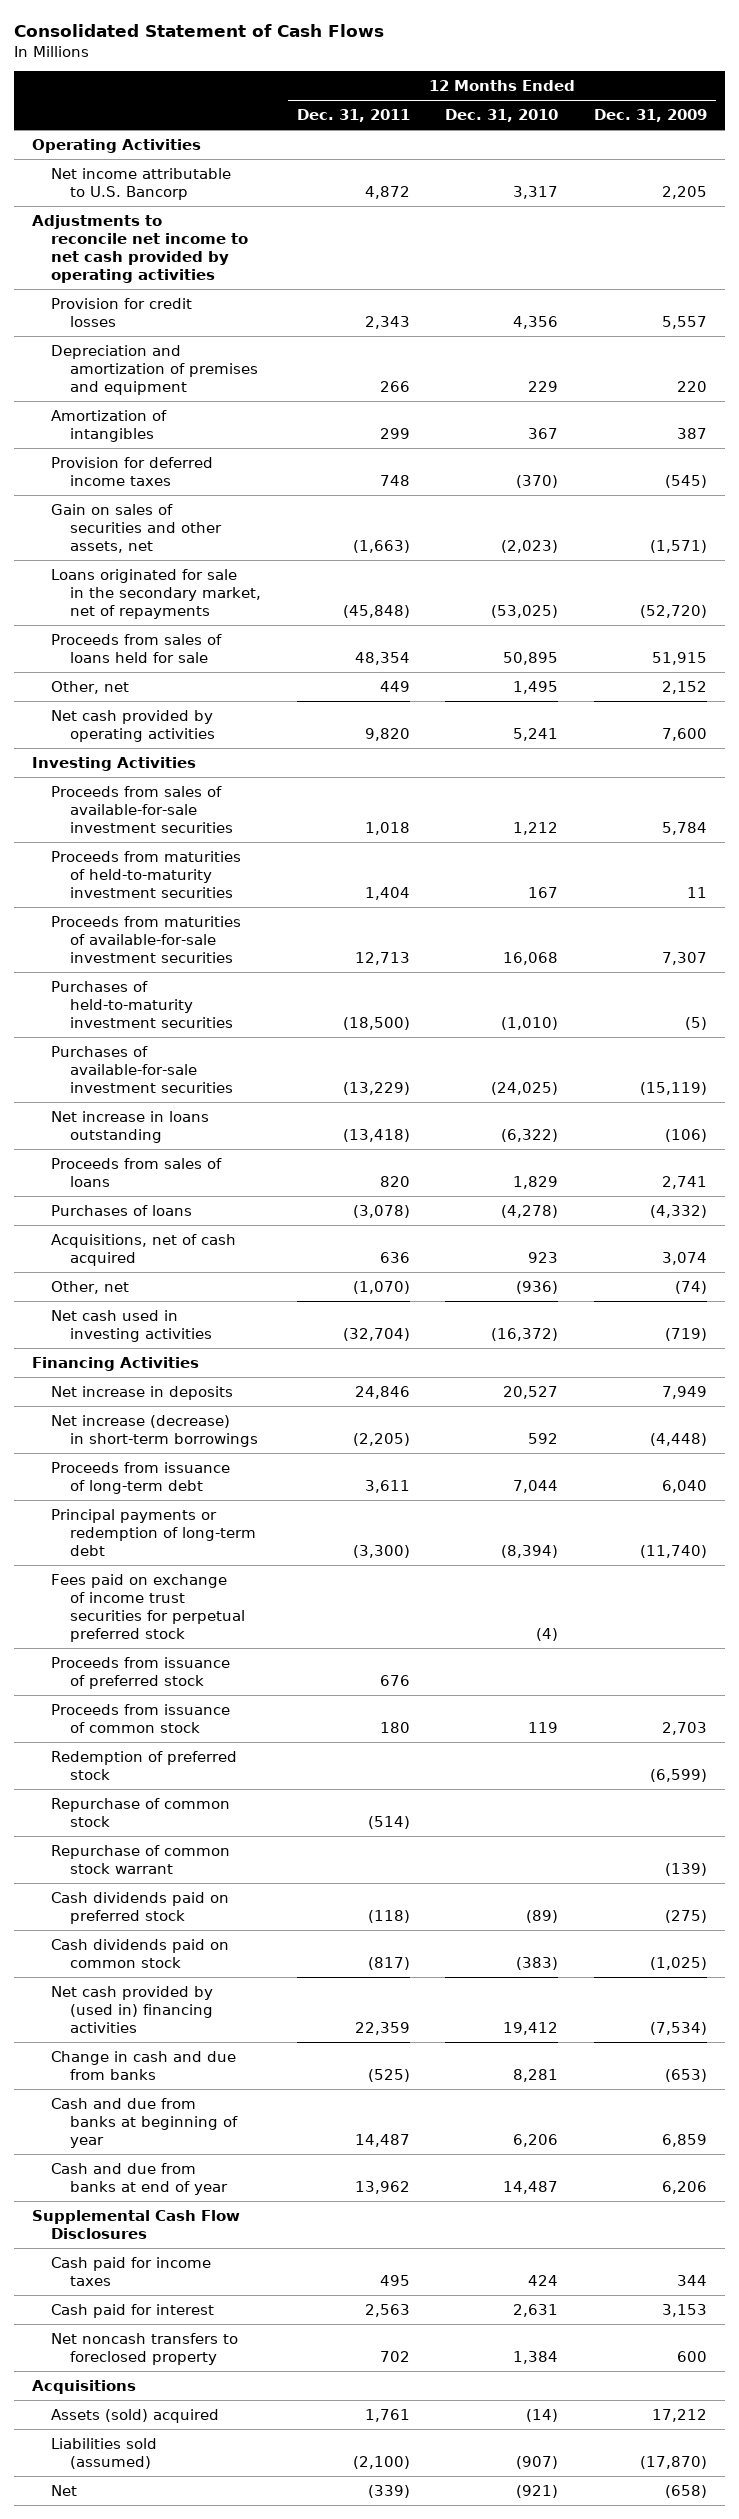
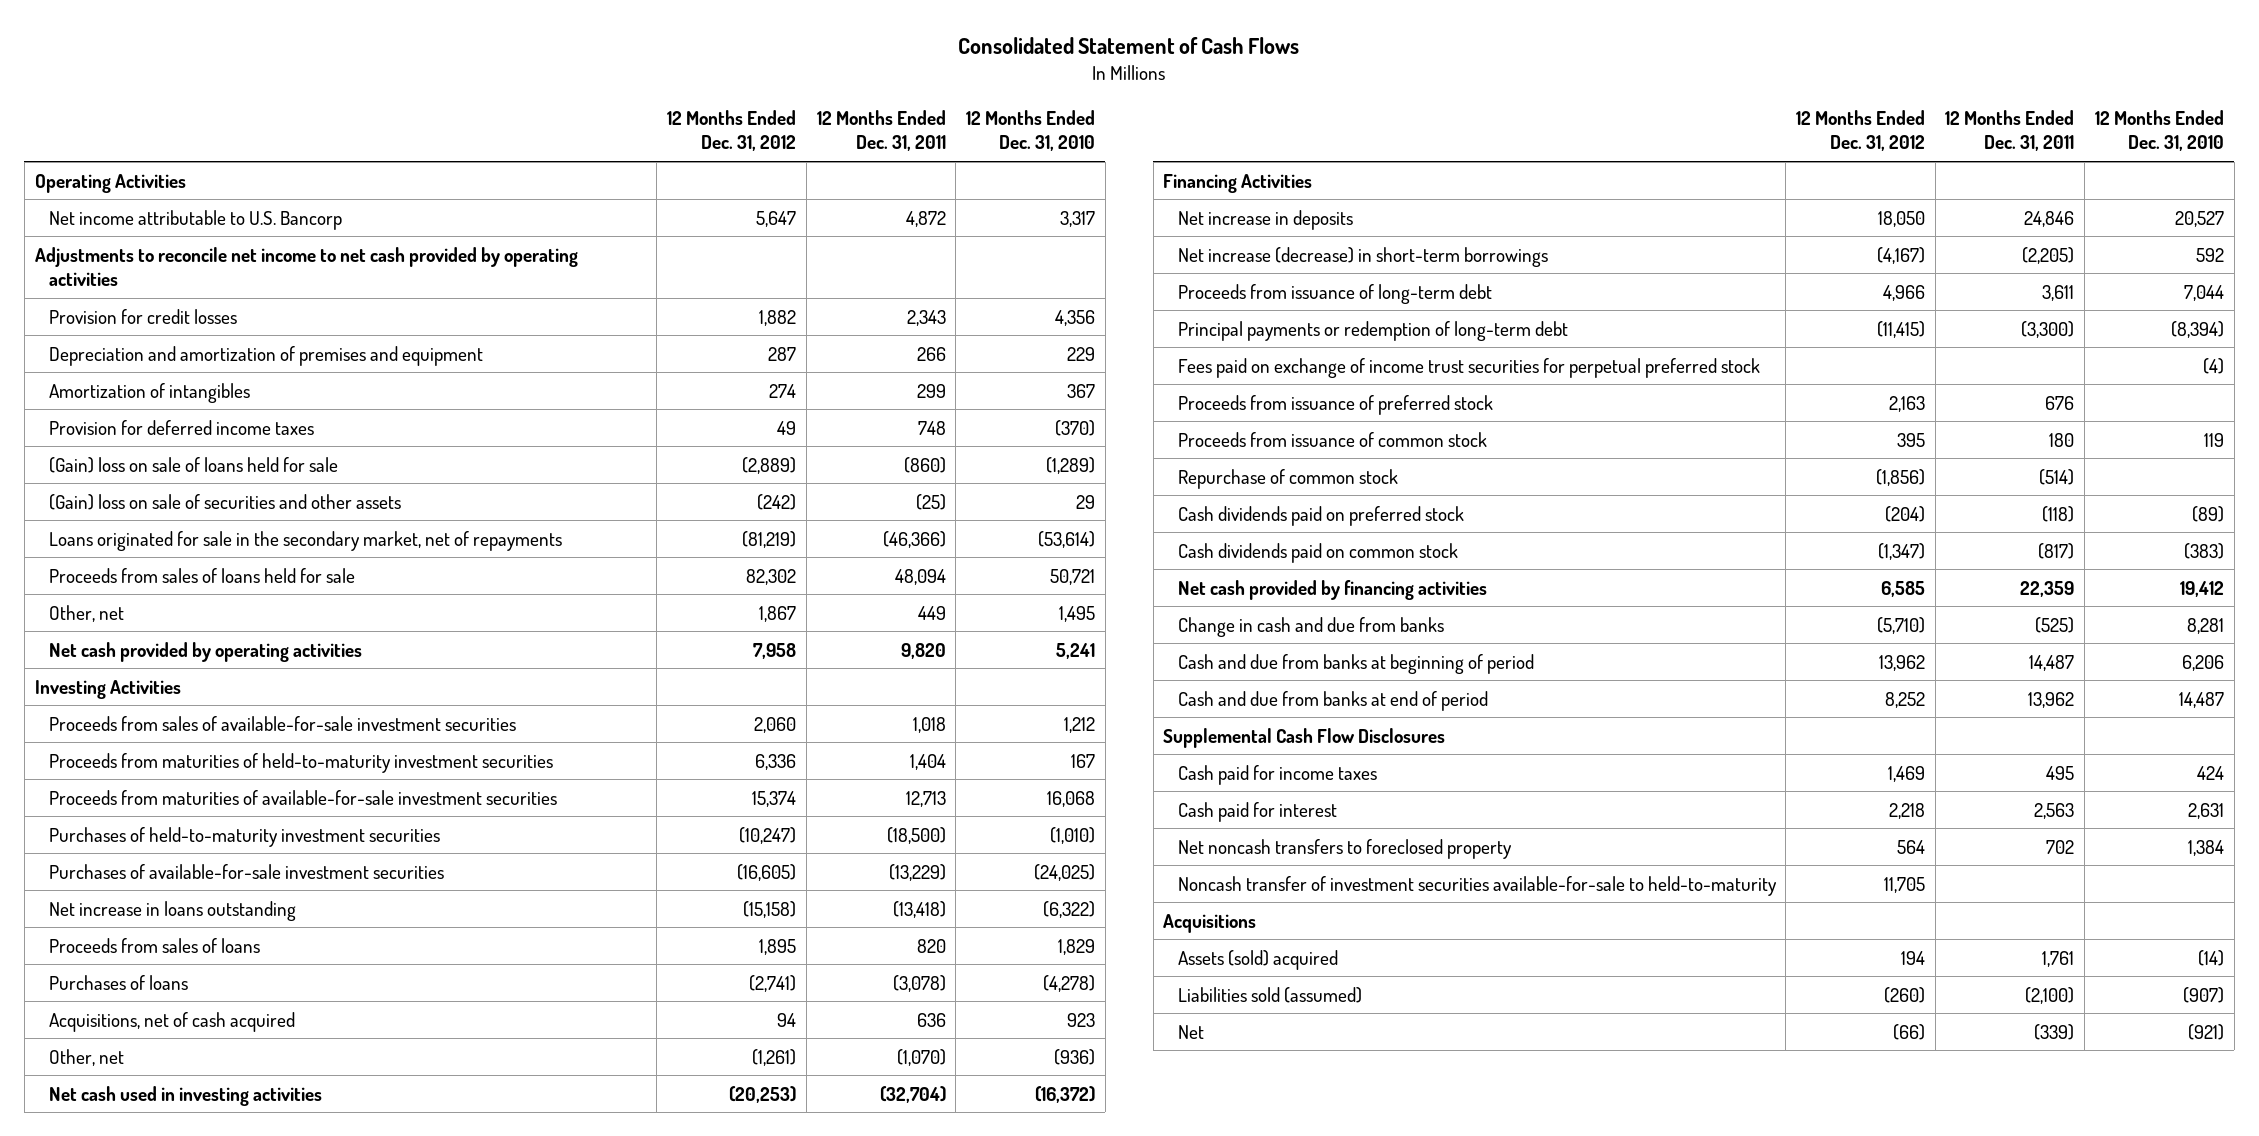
[593,109,707,123] Dec. 31, 2009 -> none
none -> [667,109,797,152] 12 Months Ended Dec. 31, 2012
none -> [48,456,338,473] (Gain) loss on sale of loans held for sale
[51,503,223,553] Gain on sales of securities and other assets, net -> [48,493,401,510] (Gain) loss on sale of securities and other assets
[352,539,410,553] (1,663) -> [915,493,946,510] (25)
[501,539,559,553] (2,023) -> [1076,494,1096,509] 29
[342,604,410,618] (45,848) -> [882,530,946,548] (46,366)
[491,604,559,618] (53,025) -> [1038,530,1096,548] (53,614)
[354,651,410,665] 48,354 -> [894,568,946,585] 48,094
[503,651,559,665] 50,895 -> [1050,568,1096,585] 50,721
[51,1750,238,1780] Redemption of preferred stock -> none
[51,1844,231,1874] Repurchase of common stock warrant -> none
[51,1985,214,2033] Net cash provided by (used in) financing activities -> [1177,579,1487,600] Net cash provided by financing activities
[51,2097,239,2148] Cash and due from banks at beginning of year -> [1177,653,1534,674] Cash and due from banks at beginning of period
[51,2162,229,2195] Cash and due from banks at end of year -> [1177,690,1488,711] Cash and due from banks at end of period
none -> [1177,875,1777,896] Noncash transfer of investment securities available-for-sale to held-to-maturity

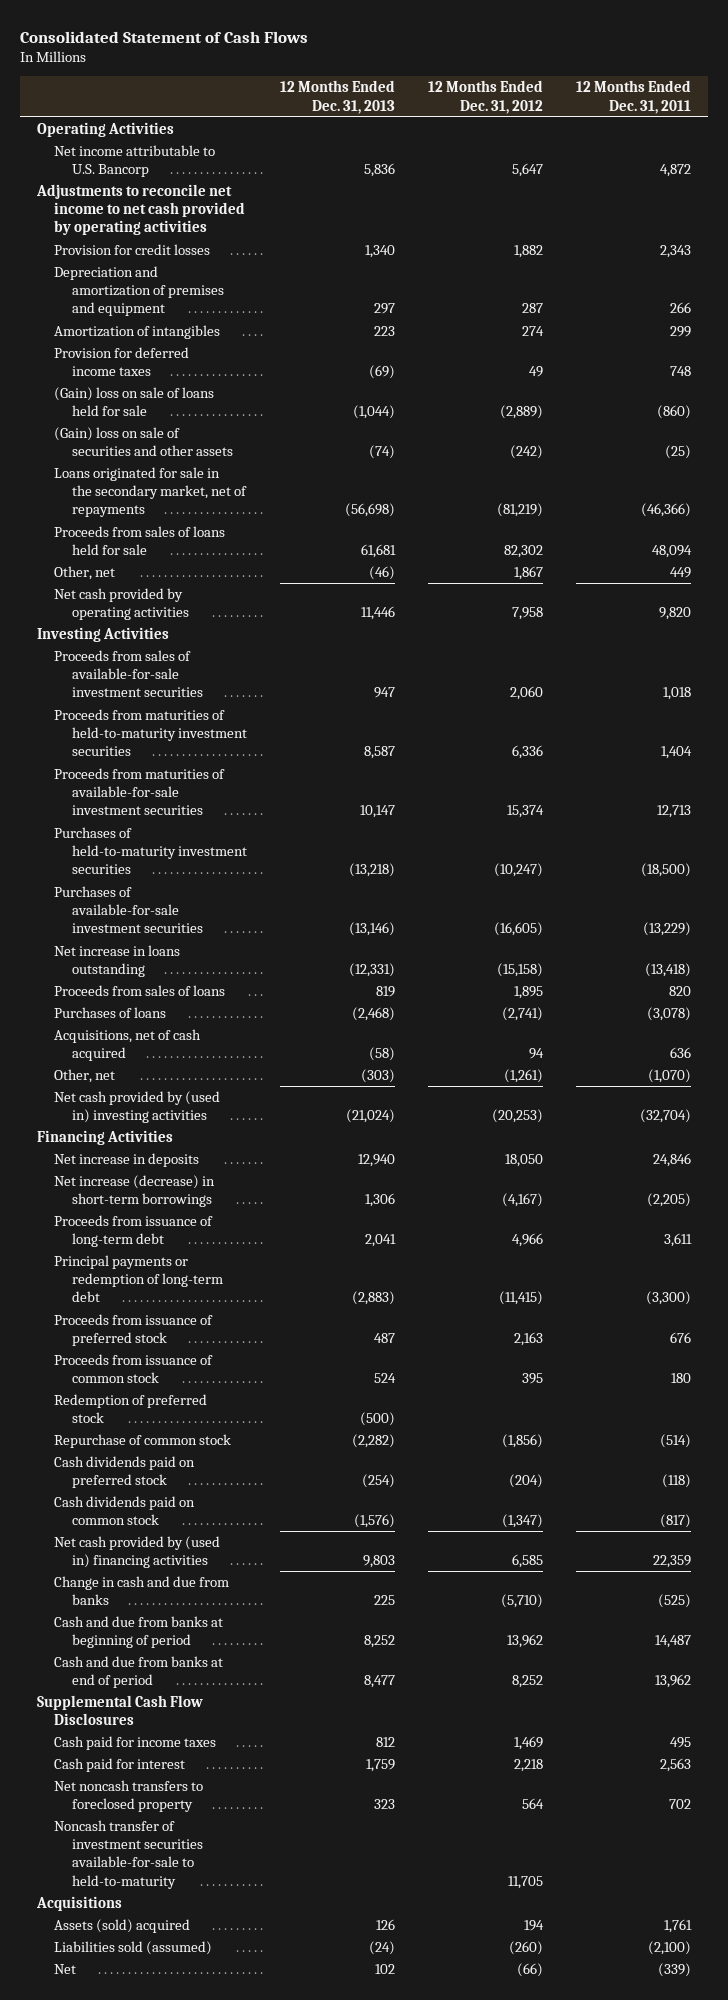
[966,109,1096,152] 12 Months Ended Dec. 31, 2010 -> none
none -> [279,80,395,114] 12 Months Ended Dec. 31, 2013
[48,1085,322,1106] Net cash used in investing activities -> [54,1090,221,1124] Net cash provided by (used in) investing activities
[1177,357,1760,378] Fees paid on exchange of income trust securities for perpetual preferred stock -> none
none -> [54,1393,208,1424] Redemption of preferred stock
[1177,579,1487,600] Net cash provided by financing activities -> [54,1535,221,1569] Net cash provided by (used in) financing activities

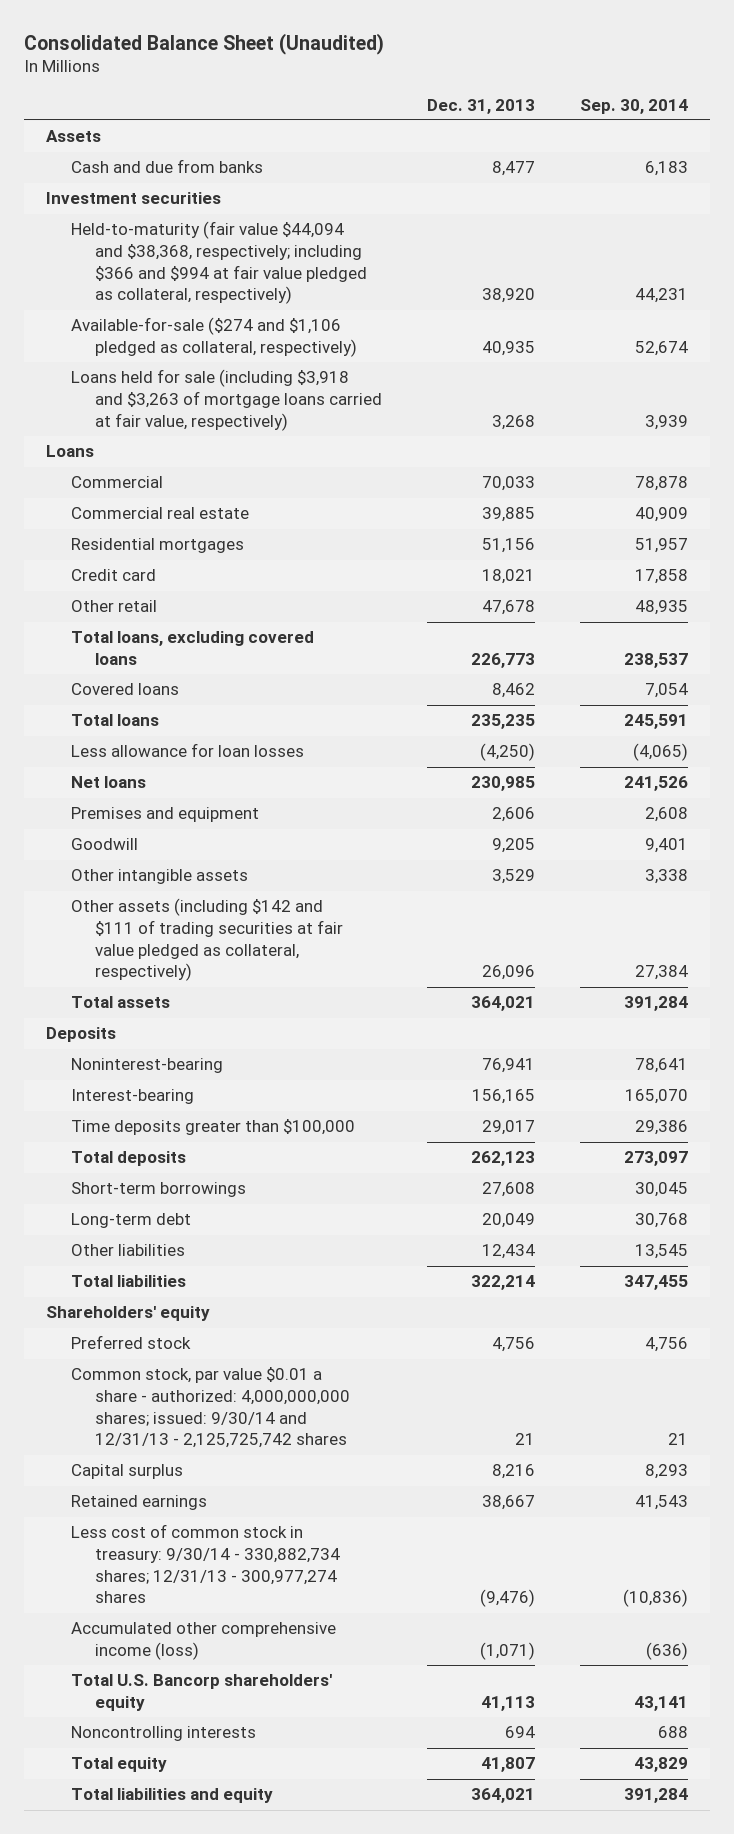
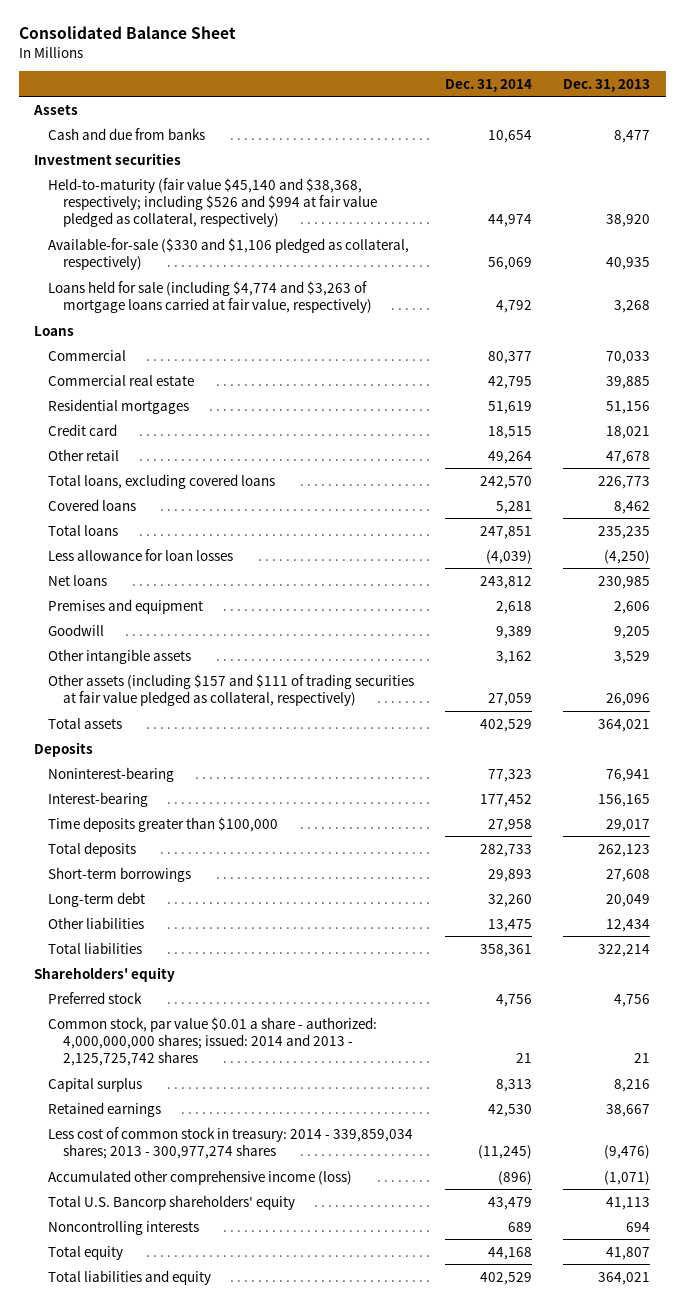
[23,32,384,55] Consolidated Balance Sheet (Unaudited) -> [18,26,236,40] Consolidated Balance Sheet
[579,98,688,114] Sep. 30, 2014 -> none
none -> [445,78,533,92] Dec. 31, 2014
[70,221,368,305] Held-to-maturity (fair value $44,094 and $38,368, respectively; including $366 and $994 at fair value pledged as collateral, respectively) -> [48,177,377,228] Held-to-maturity (fair value $45,140 and $38,368, respectively; including $526 and $994 at fair value pledged as collateral, respectively)
[70,317,358,357] Available-for-sale ($274 and $1,106 pledged as collateral, respectively) -> [48,237,410,270] Available-for-sale ($330 and $1,106 pledged as collateral, respectively)
[70,369,383,431] Loans held for sale (including $3,918 and $3,263 of mortgage loans carried at fair value, respectively) -> [48,280,372,313] Loans held for sale (including $4,774 and $3,263 of mortgage loans carried at fair value, respectively)
[70,898,344,982] Other assets (including $142 and $111 of trading securities at fair value pledged as collateral, respectively) -> [48,673,415,706] Other assets (including $157 and $111 of trading securities at fair value pledged as collateral, respectively)
[70,1367,351,1449] Common stock, par value $0.01 a share - authorized: 4,000,000,000 shares; issued: 9/30/14 and 12/31/13 - 2,125,725,742 shares -> [48,1016,378,1067] Common stock, par value $0.01 a share - authorized: 4,000,000,000 shares; issued: 2014 and 2013 - 2,125,725,742 shares
[70,1524,341,1604] Less cost of common stock in treasury: 9/30/14 - 330,882,734 shares; 12/31/13 - 300,977,274 shares -> [48,1126,414,1159] Less cost of common stock in treasury: 2014 - 339,859,034 shares; 2013 - 300,977,274 shares

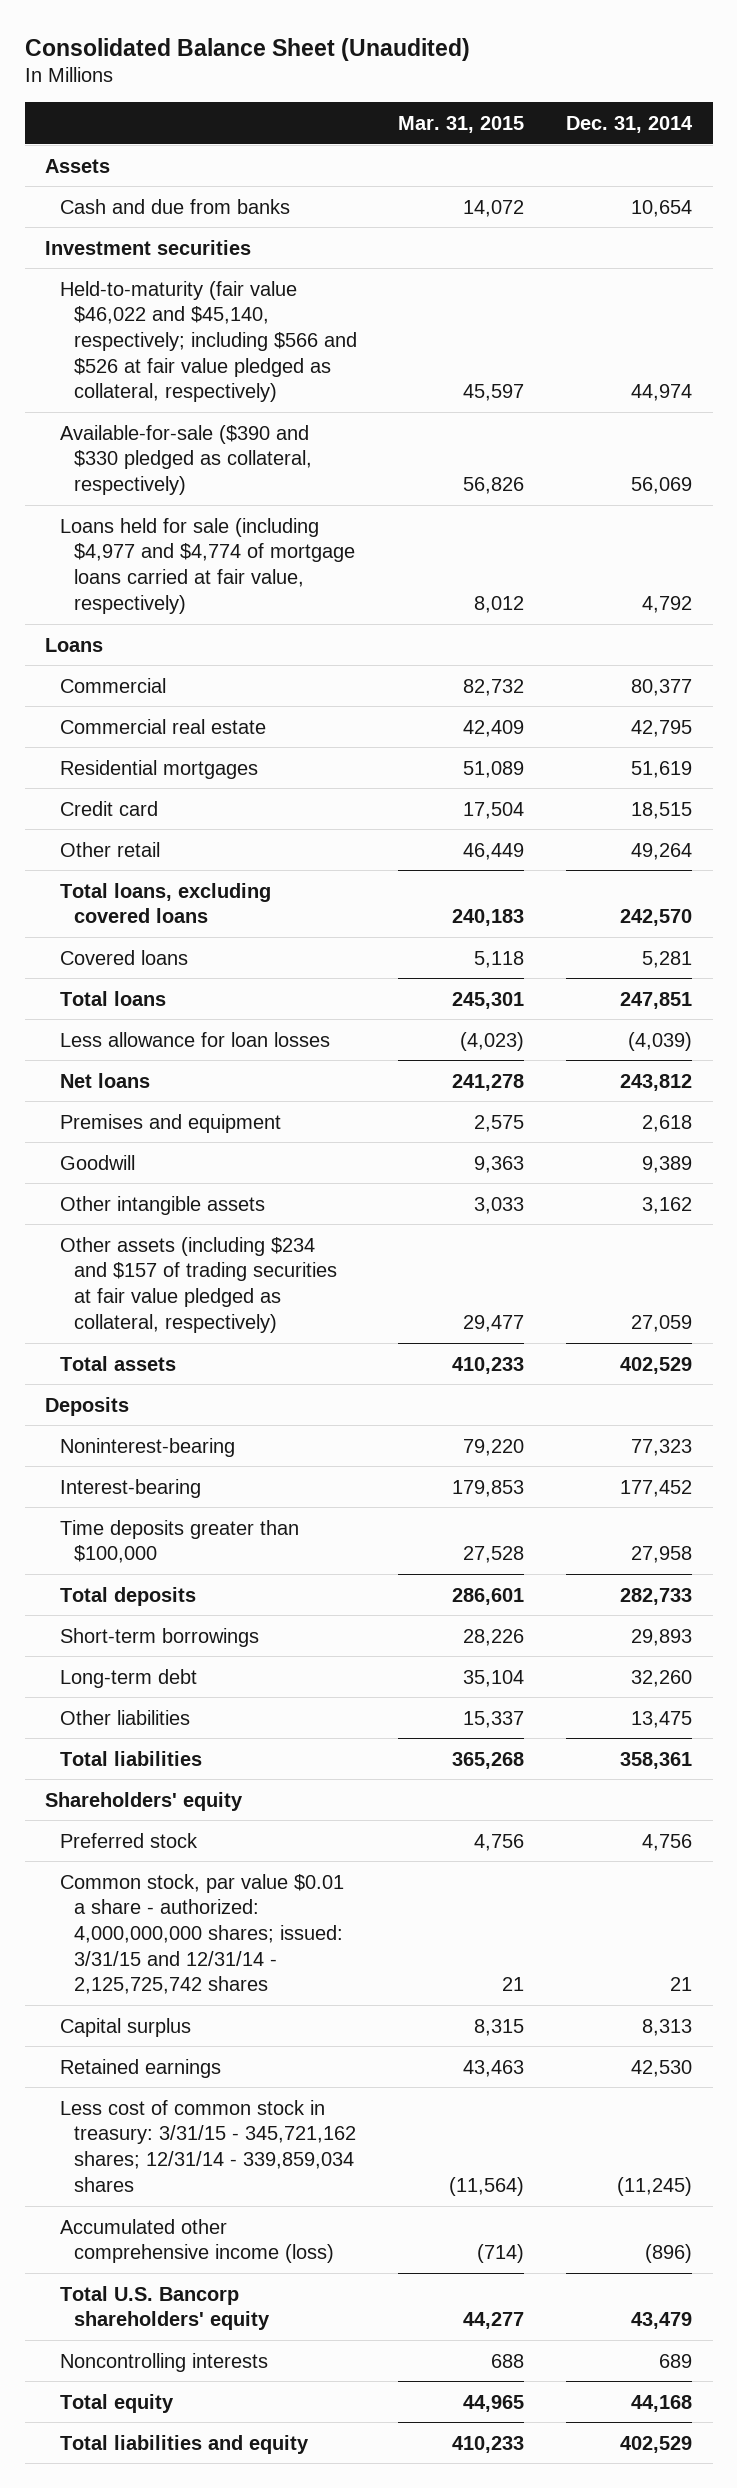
[18,26,236,40] Consolidated Balance Sheet -> [24,37,470,61] Consolidated Balance Sheet (Unaudited)
[563,78,651,92] Dec. 31, 2013 -> none
none -> [398,115,525,133] Mar. 31, 2015
[48,177,377,228] Held-to-maturity (fair value $45,140 and $38,368, respectively; including $526 and $994 at fair value pledged as collateral, respectively) -> [59,280,357,403] Held-to-maturity (fair value $46,022 and $45,140, respectively; including $566 and $526 at fair value pledged as collateral, respectively)
[48,237,410,270] Available-for-sale ($330 and $1,106 pledged as collateral, respectively) -> [59,424,312,496] Available-for-sale ($390 and $330 pledged as collateral, respectively)
[48,280,372,313] Loans held for sale (including $4,774 and $3,263 of mortgage loans carried at fair value, respectively) -> [59,517,355,614] Loans held for sale (including $4,977 and $4,774 of mortgage loans carried at fair value, respectively)
[48,673,415,706] Other assets (including $157 and $111 of trading securities at fair value pledged as collateral, respectively) -> [59,1236,337,1333] Other assets (including $234 and $157 of trading securities at fair value pledged as collateral, respectively)
[48,1016,378,1067] Common stock, par value $0.01 a share - authorized: 4,000,000,000 shares; issued: 2014 and 2013 - 2,125,725,742 shares -> [59,1873,344,1995] Common stock, par value $0.01 a share - authorized: 4,000,000,000 shares; issued: 3/31/15 and 12/31/14 - 2,125,725,742 shares
[48,1126,414,1159] Less cost of common stock in treasury: 2014 - 339,859,034 shares; 2013 - 300,977,274 shares -> [59,2099,356,2192] Less cost of common stock in treasury: 3/31/15 - 345,721,162 shares; 12/31/14 - 339,859,034 shares

